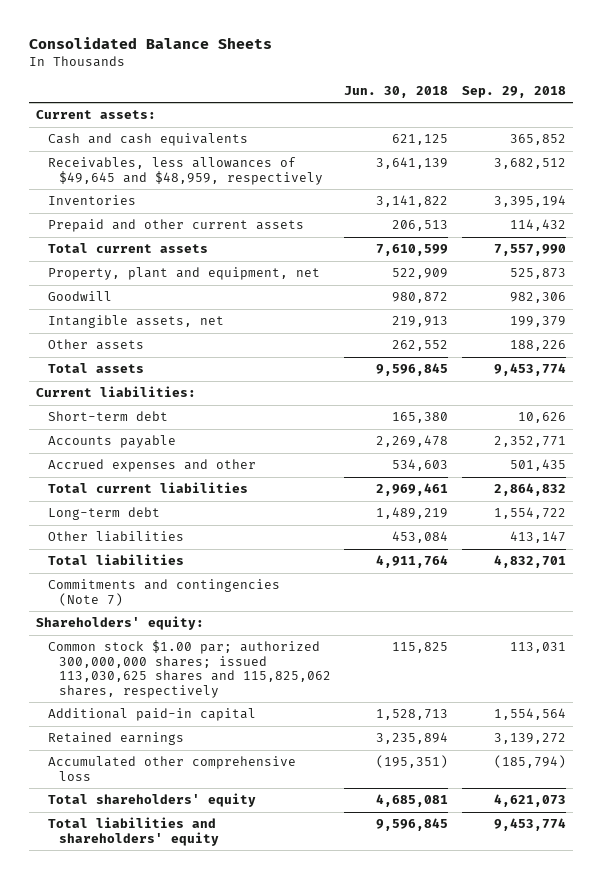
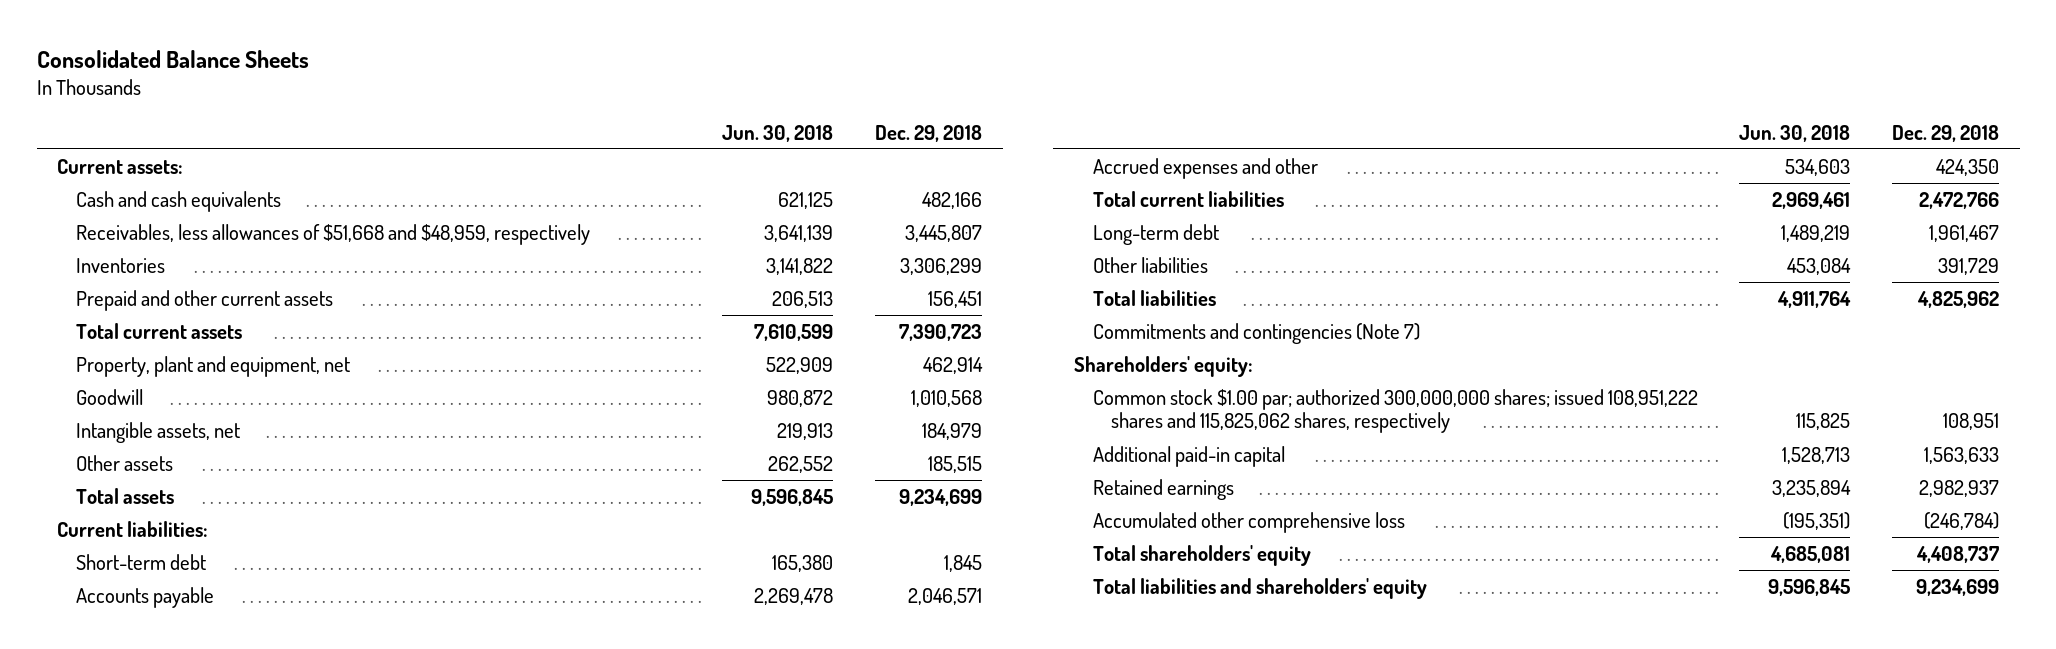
[461,85,566,98] Sep. 29, 2018 -> none
none -> [875,124,983,142] Dec. 29, 2018
[47,157,323,185] Receivables, less allowances of $49,645 and $48,959, respectively -> [75,223,590,245] Receivables, less allowances of $51,668 and $48,959, respectively
[47,640,331,699] Common stock $1.00 par; authorized 300,000,000 shares; issued 113,030,625 shares and 115,825,062 shares, respectively -> [1092,388,1698,434] Common stock $1.00 par; authorized 300,000,000 shares; issued 108,951,222 shares and 115,825,062 shares, respectively

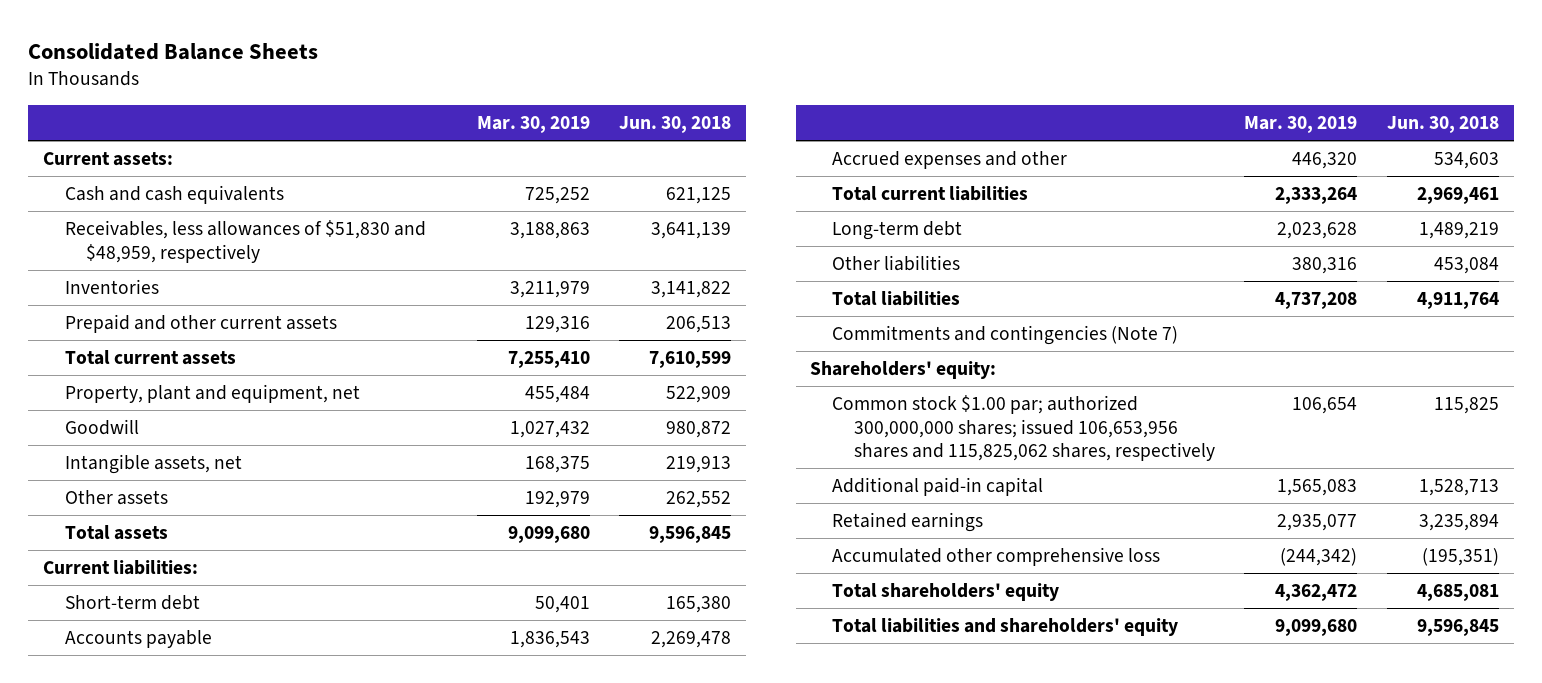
[875,124,983,142] Dec. 29, 2018 -> none
none -> [476,116,590,134] Mar. 30, 2019
[75,223,590,245] Receivables, less allowances of $51,668 and $48,959, respectively -> [64,220,426,263] Receivables, less allowances of $51,830 and $48,959, respectively
[1092,388,1698,434] Common stock $1.00 par; authorized 300,000,000 shares; issued 108,951,222 shares and 115,825,062 shares, respectively -> [831,395,1215,462] Common stock $1.00 par; authorized 300,000,000 shares; issued 106,653,956 shares and 115,825,062 shares, respectively

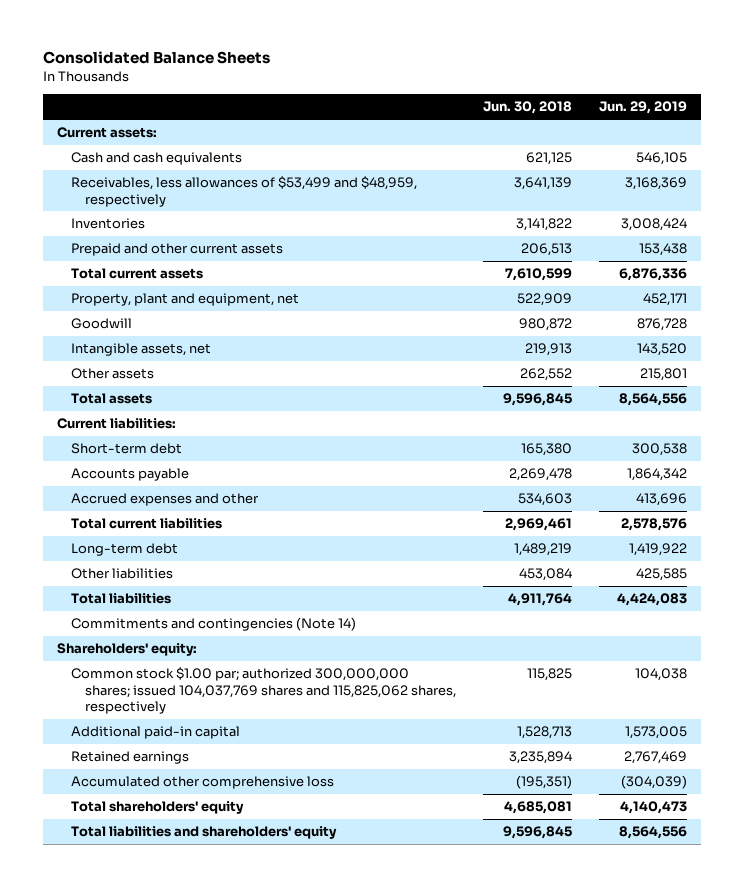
[476,116,590,134] Mar. 30, 2019 -> none
none -> [599,101,688,115] Jun. 29, 2019
[64,220,426,263] Receivables, less allowances of $51,830 and $48,959, respectively -> [70,176,417,207] Receivables, less allowances of $53,499 and $48,959, respectively
[831,325,1178,346] Commitments and contingencies (Note 7) -> [70,617,356,632] Commitments and contingencies (Note 14)
[831,395,1215,462] Common stock $1.00 par; authorized 300,000,000 shares; issued 106,653,956 shares and 115,825,062 shares, respectively -> [70,667,456,714] Common stock $1.00 par; authorized 300,000,000 shares; issued 104,037,769 shares and 115,825,062 shares, respectively

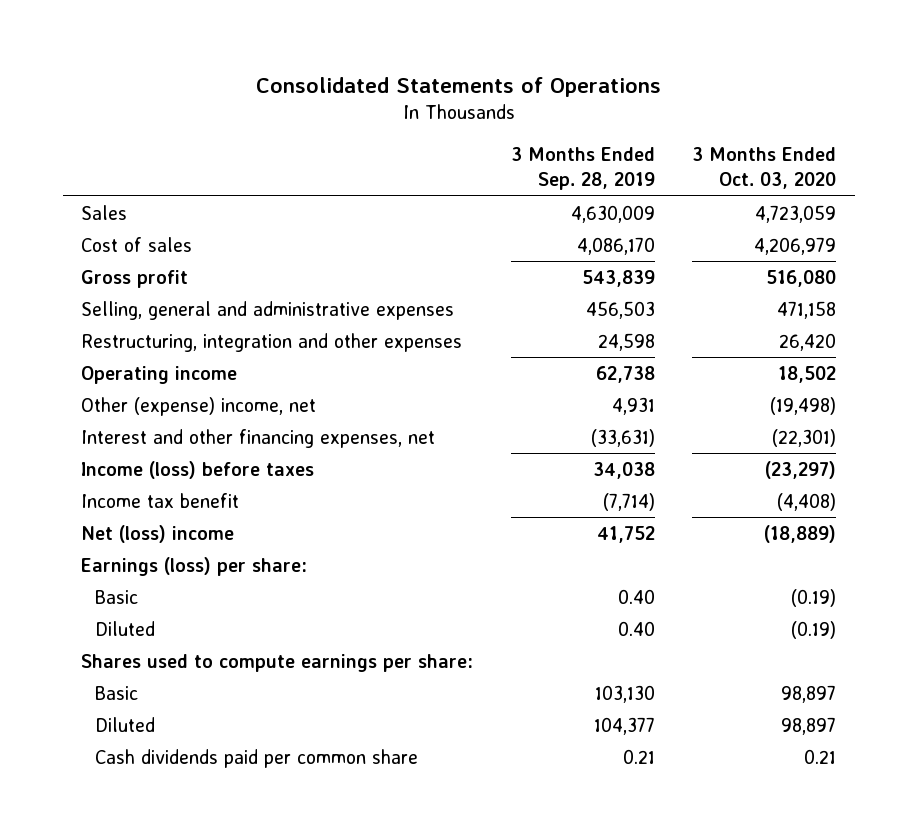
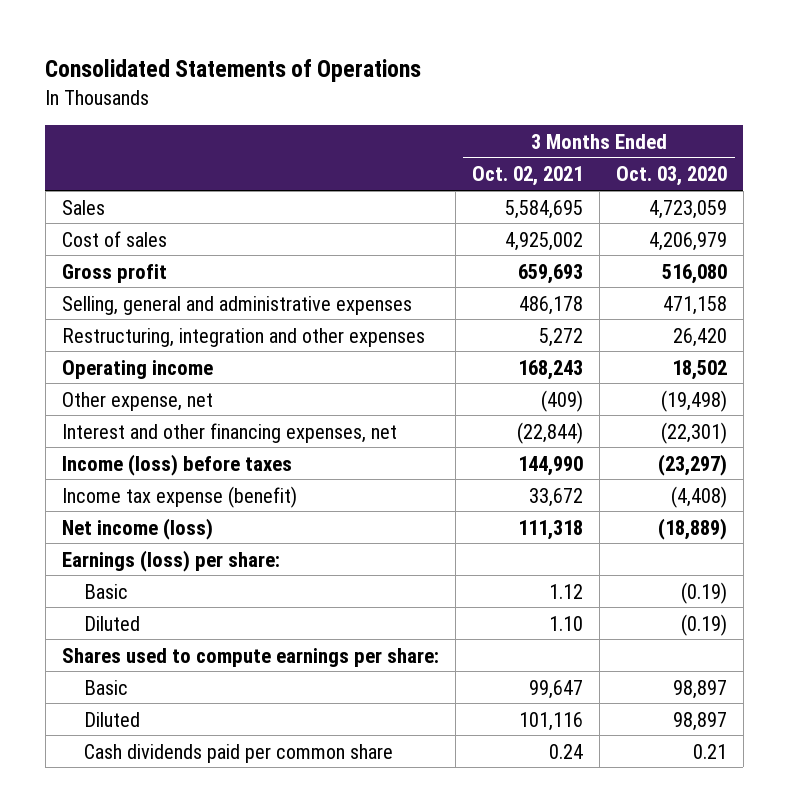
[510,147,655,191] 3 Months Ended Sep. 28, 2019 -> none
none -> [471,166,583,187] Oct. 02, 2021
[81,396,317,416] Other (expense) income, net -> [61,391,213,411] Other expense, net
[81,492,240,508] Income tax benefit -> [61,485,297,508] Income tax expense (benefit)
[81,524,235,543] Net (loss) income -> [61,517,213,540] Net income (loss)

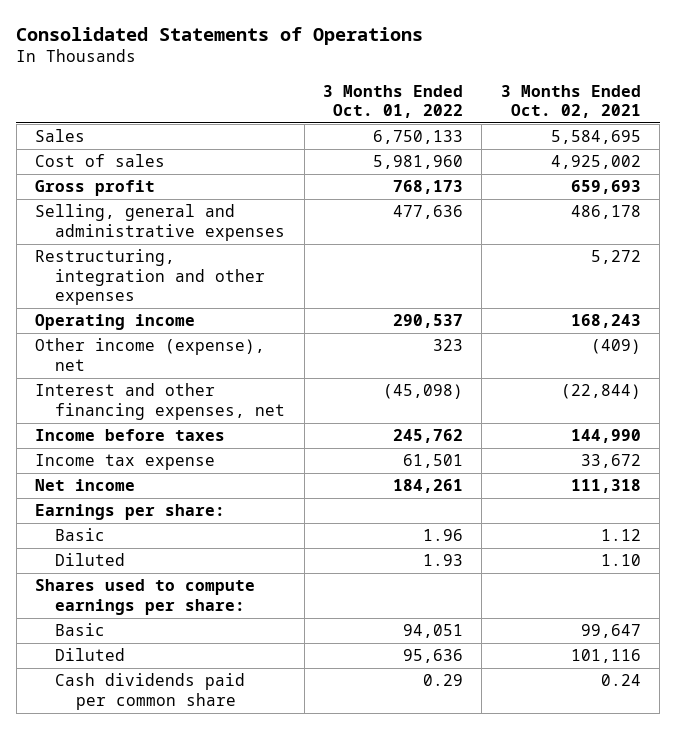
[615,166,727,187] Oct. 03, 2020 -> none
none -> [323,84,464,119] 3 Months Ended Oct. 01, 2022
[61,391,213,411] Other expense, net -> [35,338,266,371] Other income (expense), net
[61,453,292,476] Income (loss) before taxes -> [35,429,226,442] Income before taxes
[61,485,297,508] Income tax expense (benefit) -> [35,454,216,471] Income tax expense
[61,517,213,540] Net income (loss) -> [35,479,136,492] Net income
[61,549,280,572] Earnings (loss) per share: -> [35,504,226,521] Earnings per share:

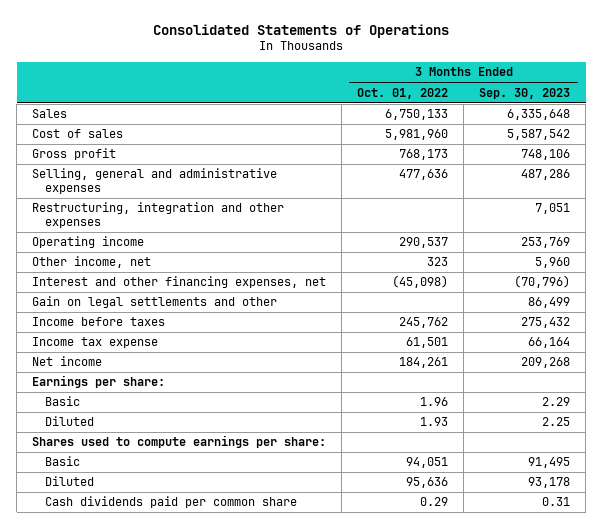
[500,84,641,119] 3 Months Ended Oct. 02, 2021 -> none
none -> [479,87,571,99] Sep. 30, 2023
[35,338,266,371] Other income (expense), net -> [32,256,152,269] Other income, net
none -> [32,296,278,309] Gain on legal settlements and other

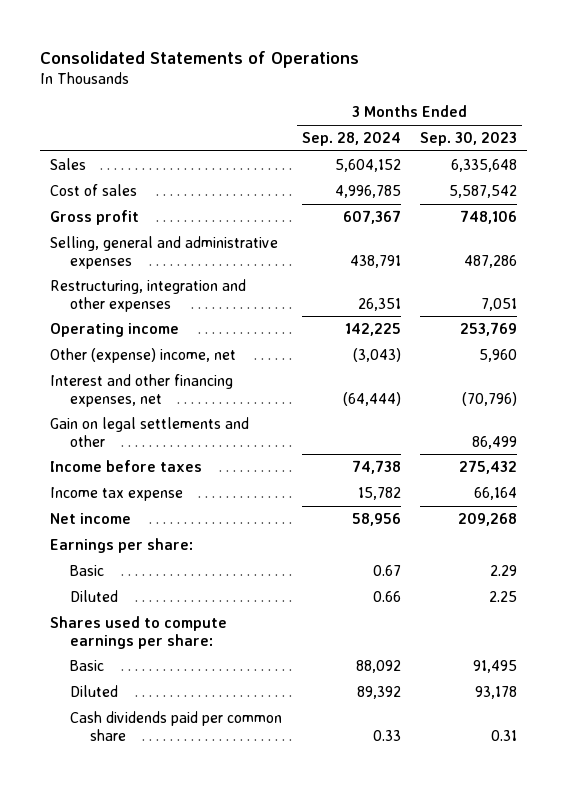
[357,87,449,99] Oct. 01, 2022 -> none
none -> [301,132,401,147] Sep. 28, 2024
[32,256,152,269] Other income, net -> [49,347,236,363] Other (expense) income, net

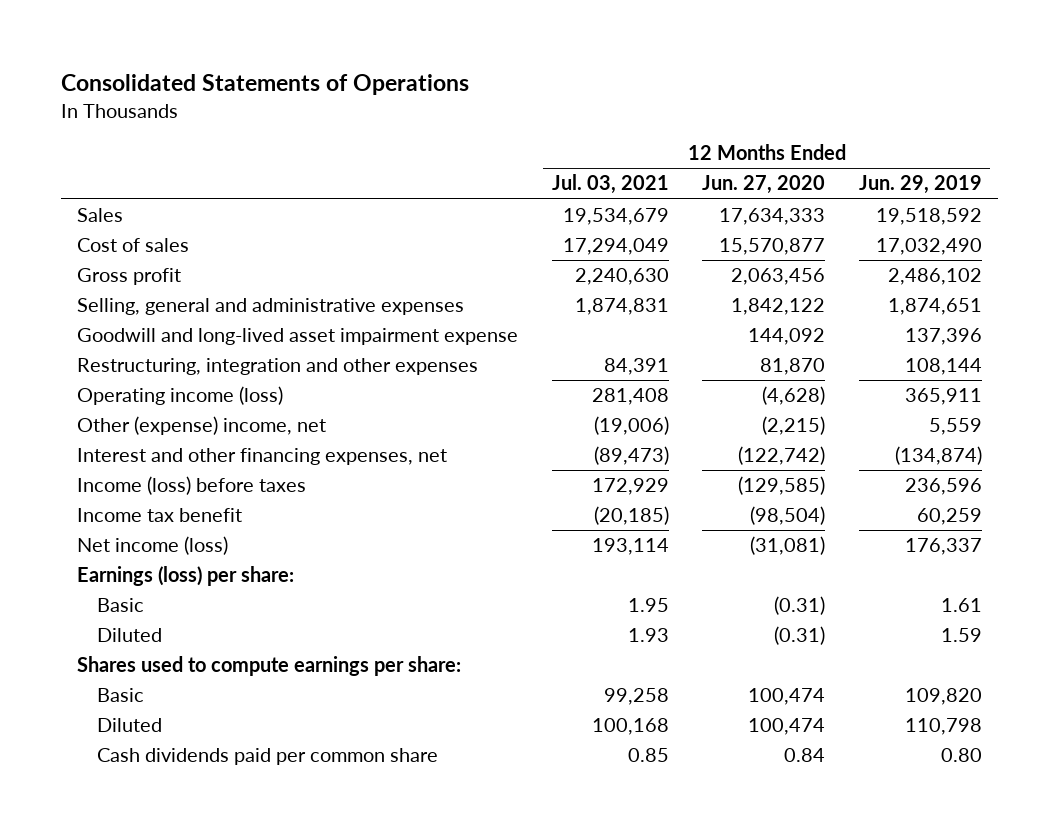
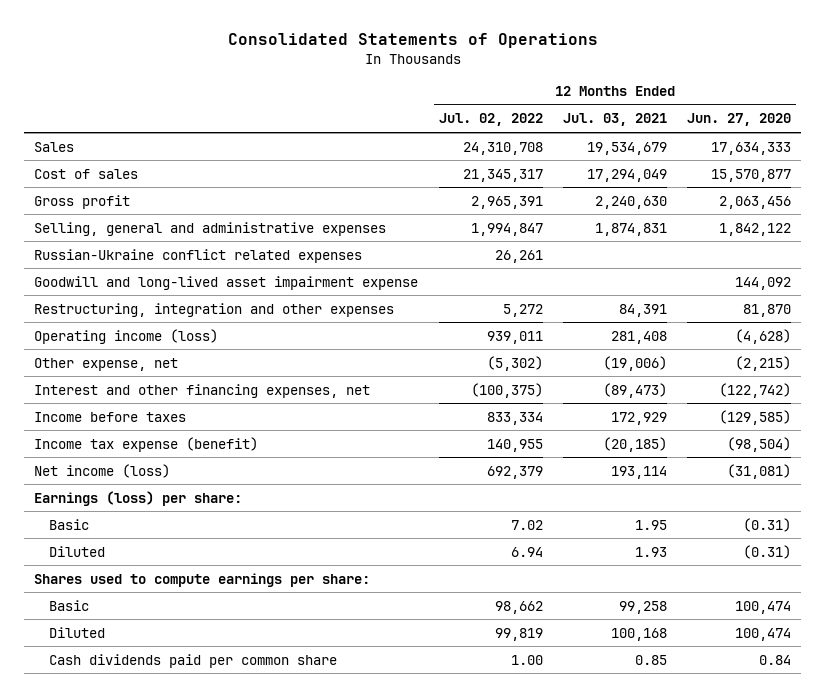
[858,175,982,195] Jun. 29, 2019 -> none
none -> [438,113,543,127] Jul. 02, 2022
none -> [34,248,363,263] Russian-Ukraine conflict related expenses
[77,416,327,436] Other (expense) income, net -> [34,357,179,371] Other expense, net
[77,476,307,496] Income (loss) before taxes -> [34,411,187,422] Income before taxes
[77,508,243,523] Income tax benefit -> [34,436,259,452] Income tax expense (benefit)

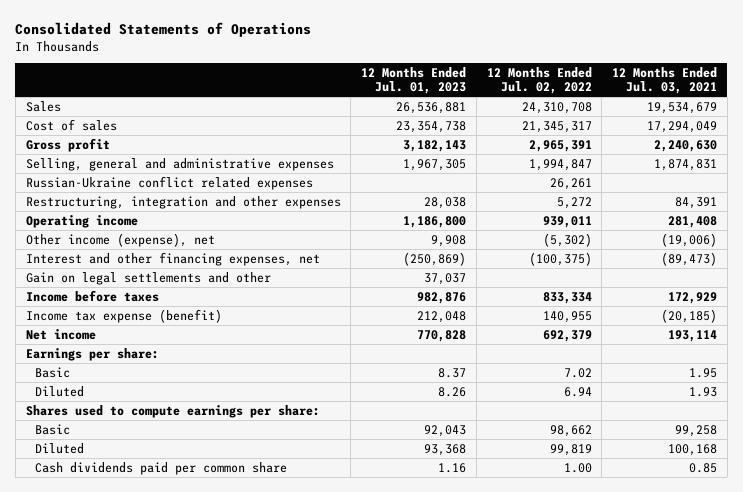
[687,113,792,127] Jun. 27, 2020 -> none
none -> [361,66,467,95] 12 Months Ended Jul. 01, 2023
[34,275,419,290] Goodwill and long-lived asset impairment expense -> none
[34,328,219,344] Operating income (loss) -> [25,214,138,228] Operating income
[34,357,179,371] Other expense, net -> [25,232,215,247] Other income (expense), net
none -> [25,271,271,285] Gain on legal settlements and other
[34,463,171,478] Net income (loss) -> [25,328,96,340] Net income
[34,490,243,506] Earnings (loss) per share: -> [25,347,159,361] Earnings per share:

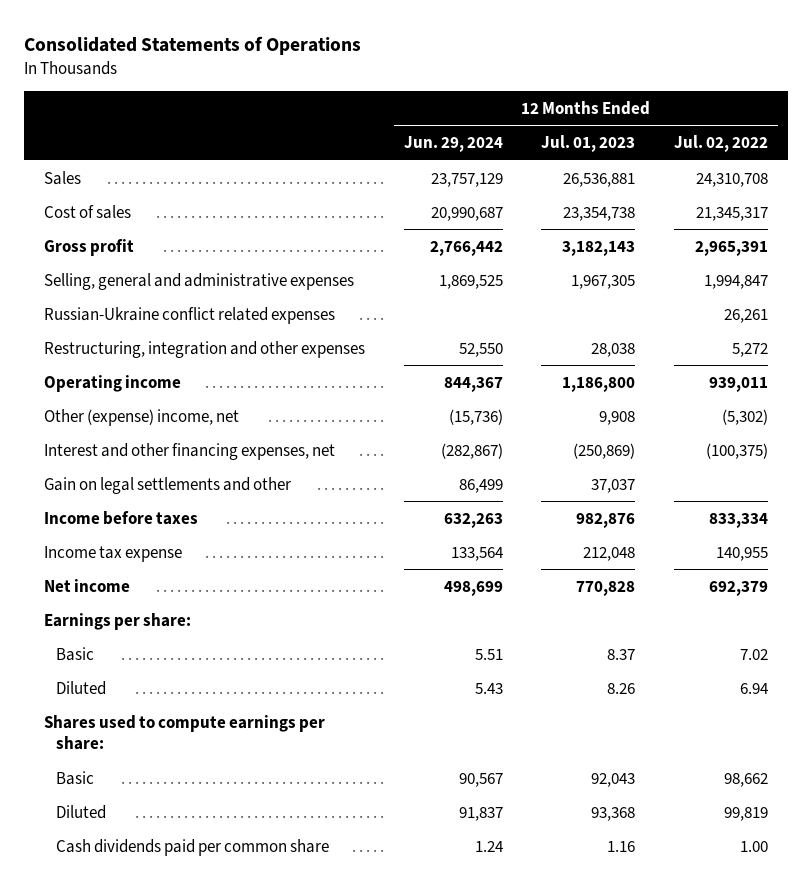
[612,66,718,95] 12 Months Ended Jul. 03, 2021 -> none
none -> [403,136,503,153] Jun. 29, 2024
[25,232,215,247] Other income (expense), net -> [43,408,239,426] Other (expense) income, net
[25,308,222,323] Income tax expense (benefit) -> [43,545,182,562] Income tax expense

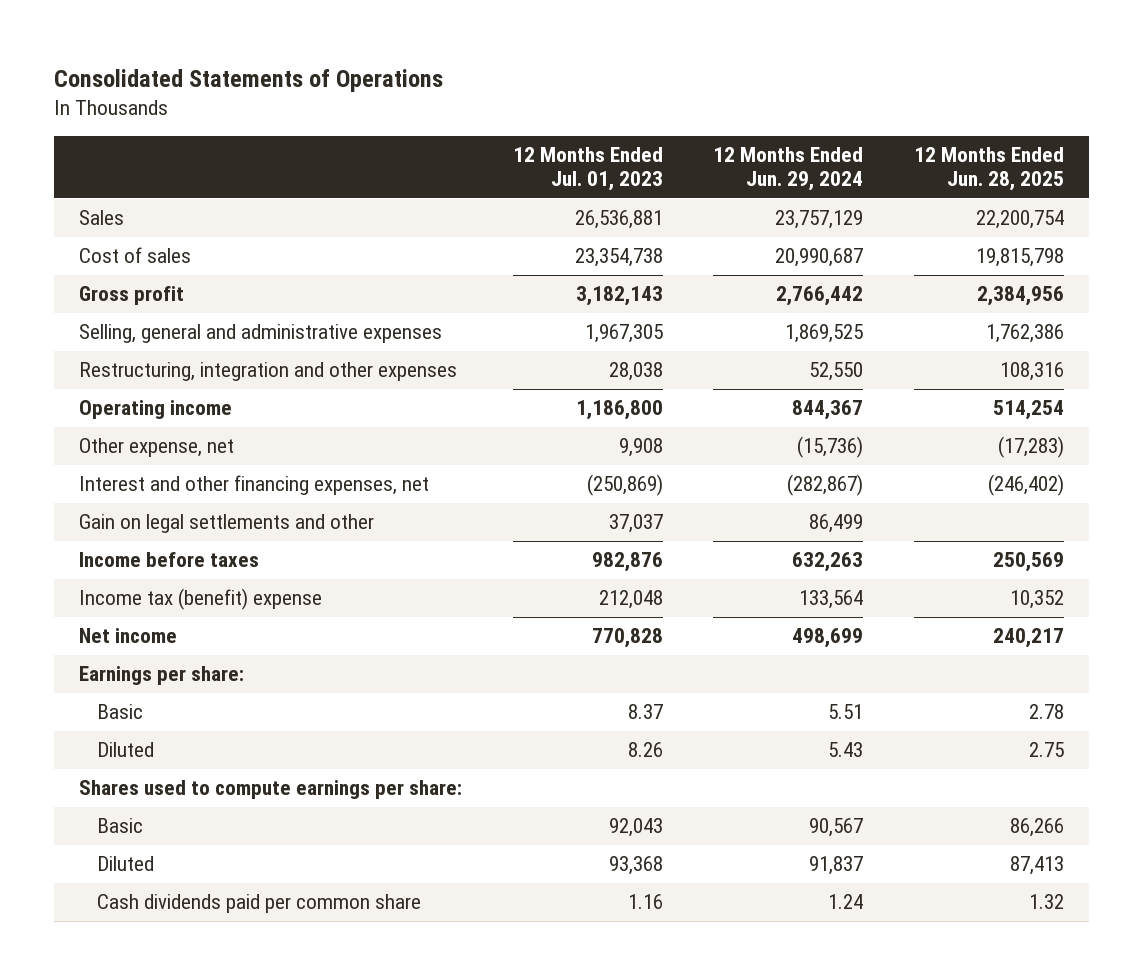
[674,135,769,153] Jul. 02, 2022 -> none
none -> [913,147,1064,192] 12 Months Ended Jun. 28, 2025
[43,306,335,324] Russian-Ukraine conflict related expenses -> none
[43,408,239,426] Other (expense) income, net -> [79,438,235,458] Other expense, net
[43,545,182,562] Income tax expense -> [79,588,323,611] Income tax (benefit) expense

